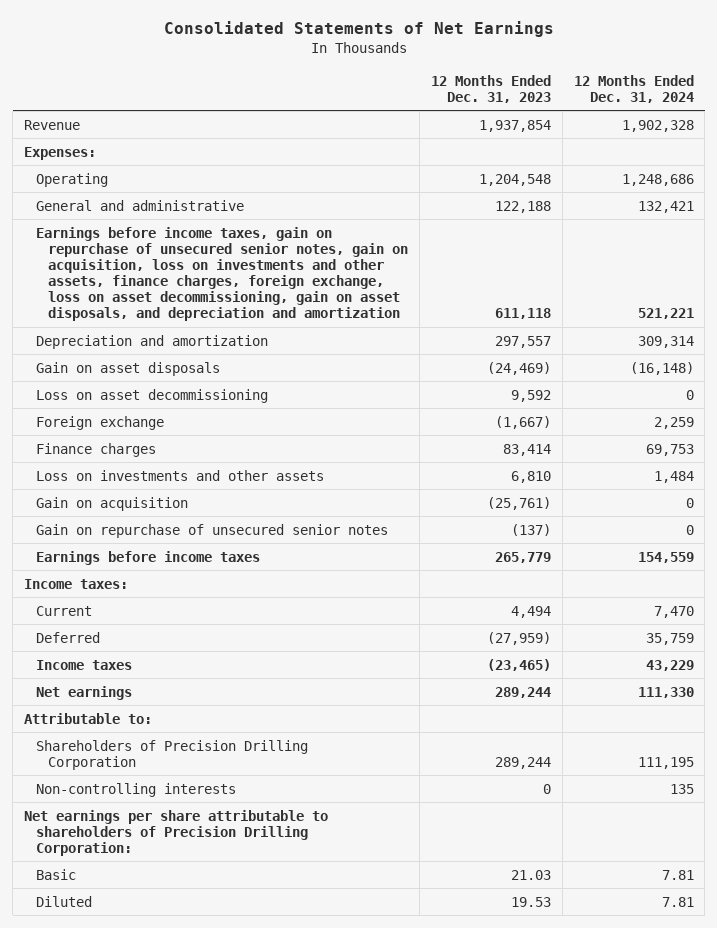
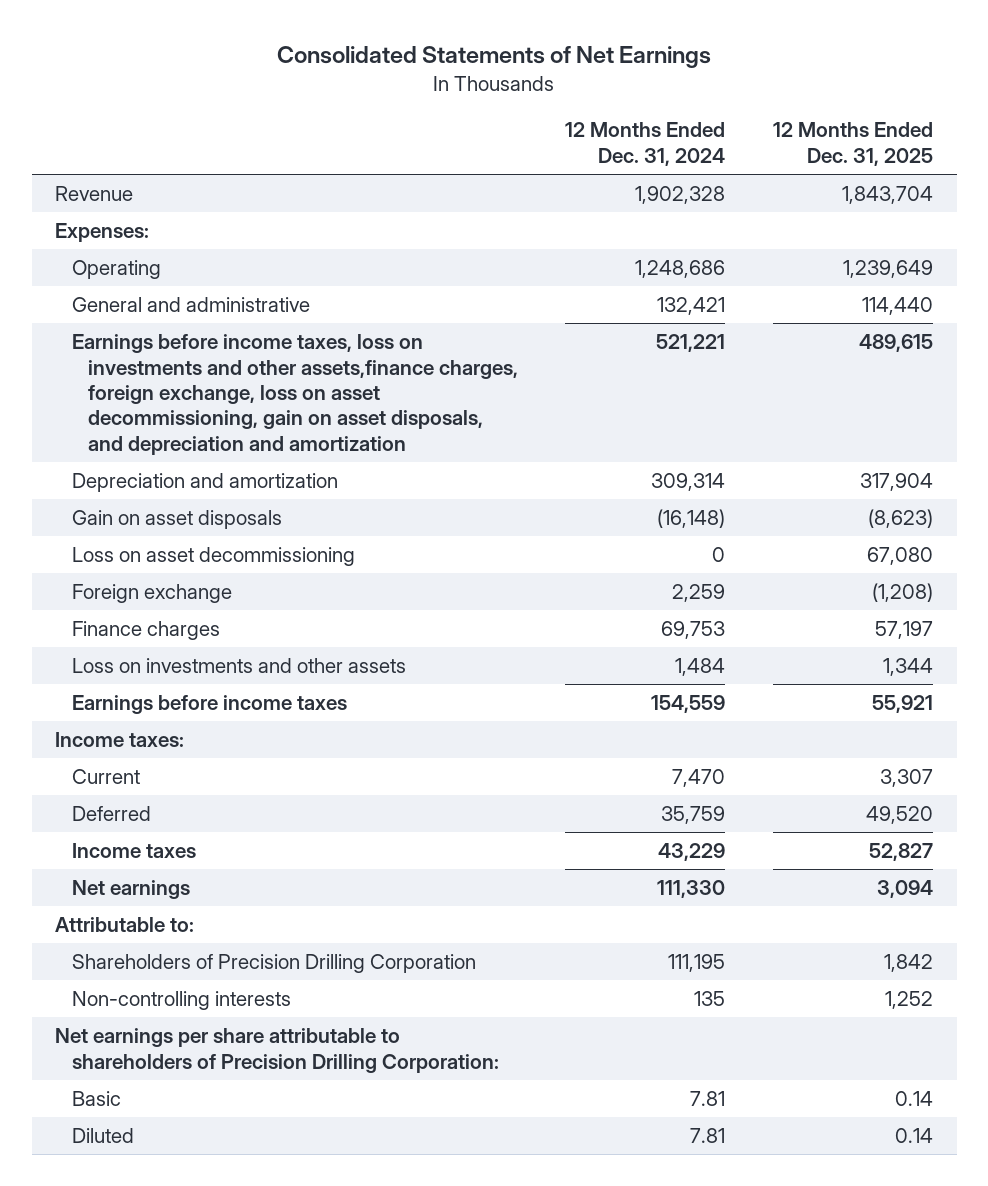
[430,74,551,103] 12 Months Ended Dec. 31, 2023 -> none
none -> [772,122,933,166] 12 Months Ended Dec. 31, 2025
[35,226,409,322] Earnings before income taxes, gain on repurchase of unsecured senior notes, gain on acquisition, loss on investments and other assets, finance charges, foreign exchange, loss on asset decommissioning, gain on asset disposals, and depreciation and amortization -> [71,334,518,455] Earnings before income taxes, loss on investments and other assets,finance charges, foreign exchange, loss on asset decommissioning, gain on asset disposals, and depreciation and amortization
[35,496,188,511] Gain on acquisition -> none
[35,523,388,538] Gain on repurchase of unsecured senior notes -> none

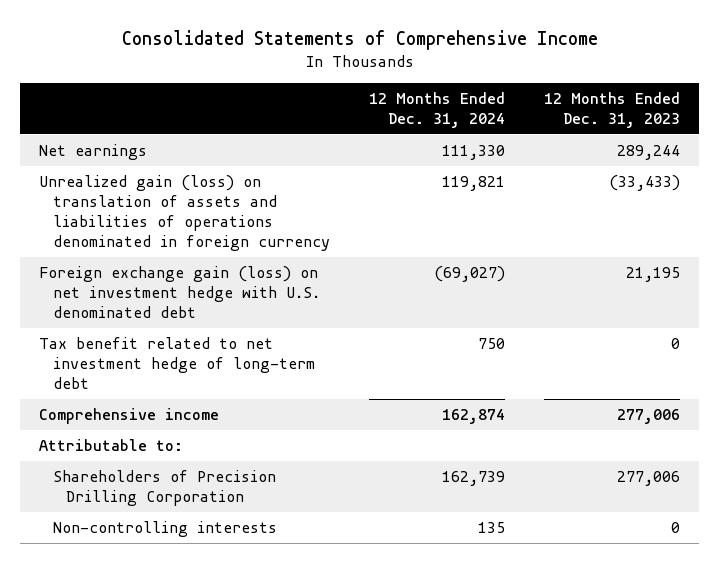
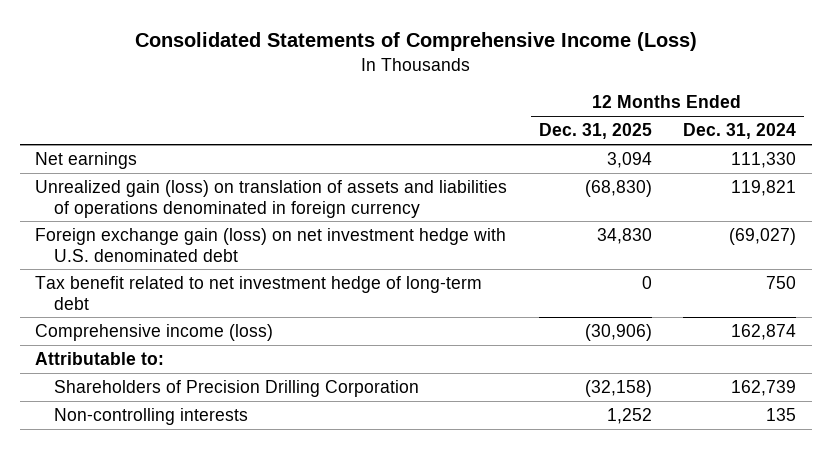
[121,30,598,51] Consolidated Statements of Comprehensive Income -> [134,32,697,52] Consolidated Statements of Comprehensive Income (Loss)
[543,92,680,128] 12 Months Ended Dec. 31, 2023 -> none
none -> [538,123,652,140] Dec. 31, 2025
[39,408,220,425] Comprehensive income -> [35,324,274,342] Comprehensive income (loss)

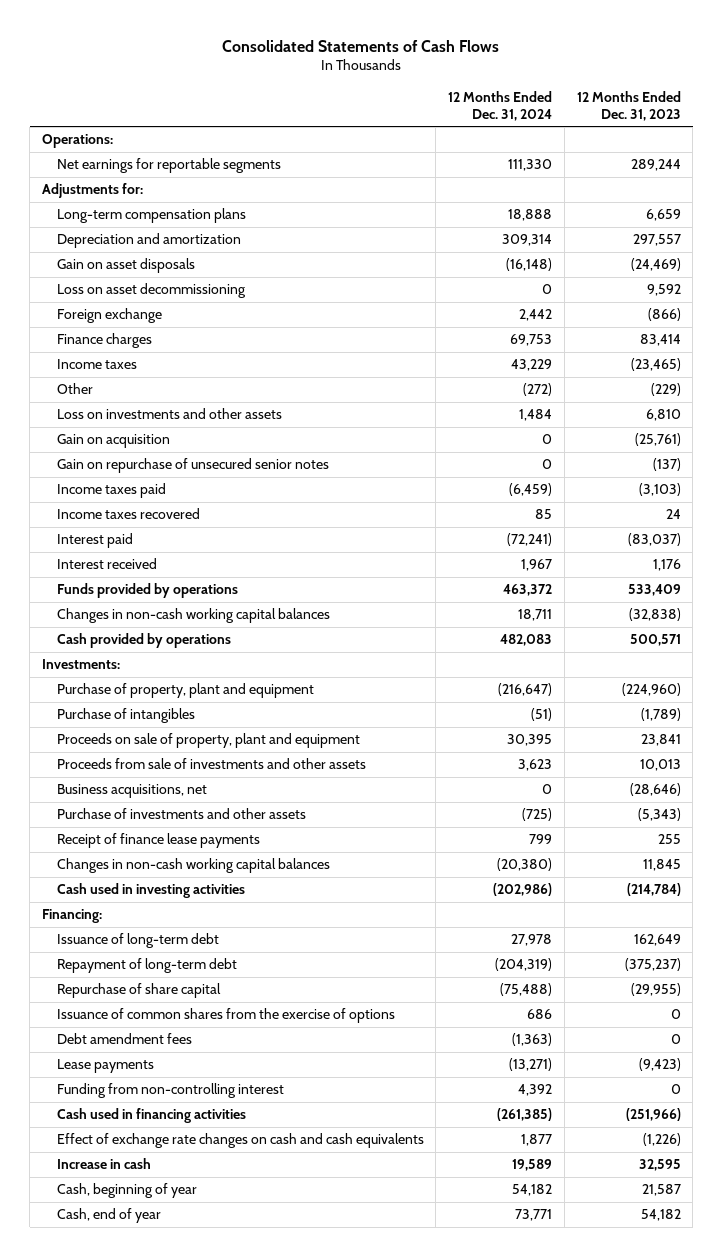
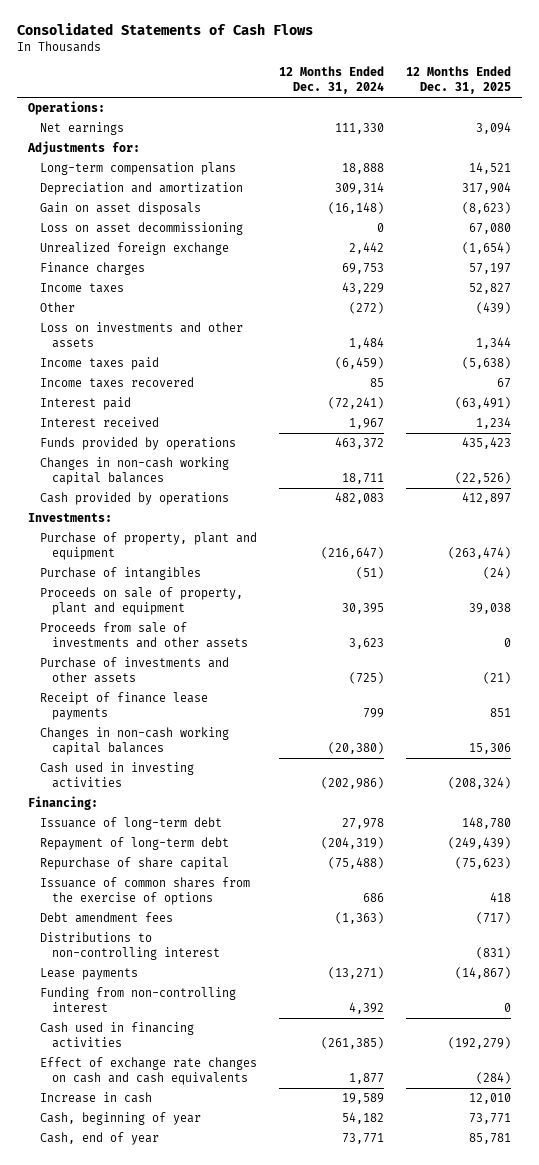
[576,90,681,121] 12 Months Ended Dec. 31, 2023 -> none
none -> [405,66,511,95] 12 Months Ended Dec. 31, 2025
[56,158,281,174] Net earnings for reportable segments -> [39,121,124,135] Net earnings
[56,308,162,324] Foreign exchange -> [39,241,229,255] Unrealized foreign exchange
[56,434,170,449] Gain on acquisition -> none
[56,458,329,474] Gain on repurchase of unsecured senior notes -> none
[56,784,207,799] Business acquisitions, net -> none
none -> [39,931,220,960] Distributions to non-controlling interest

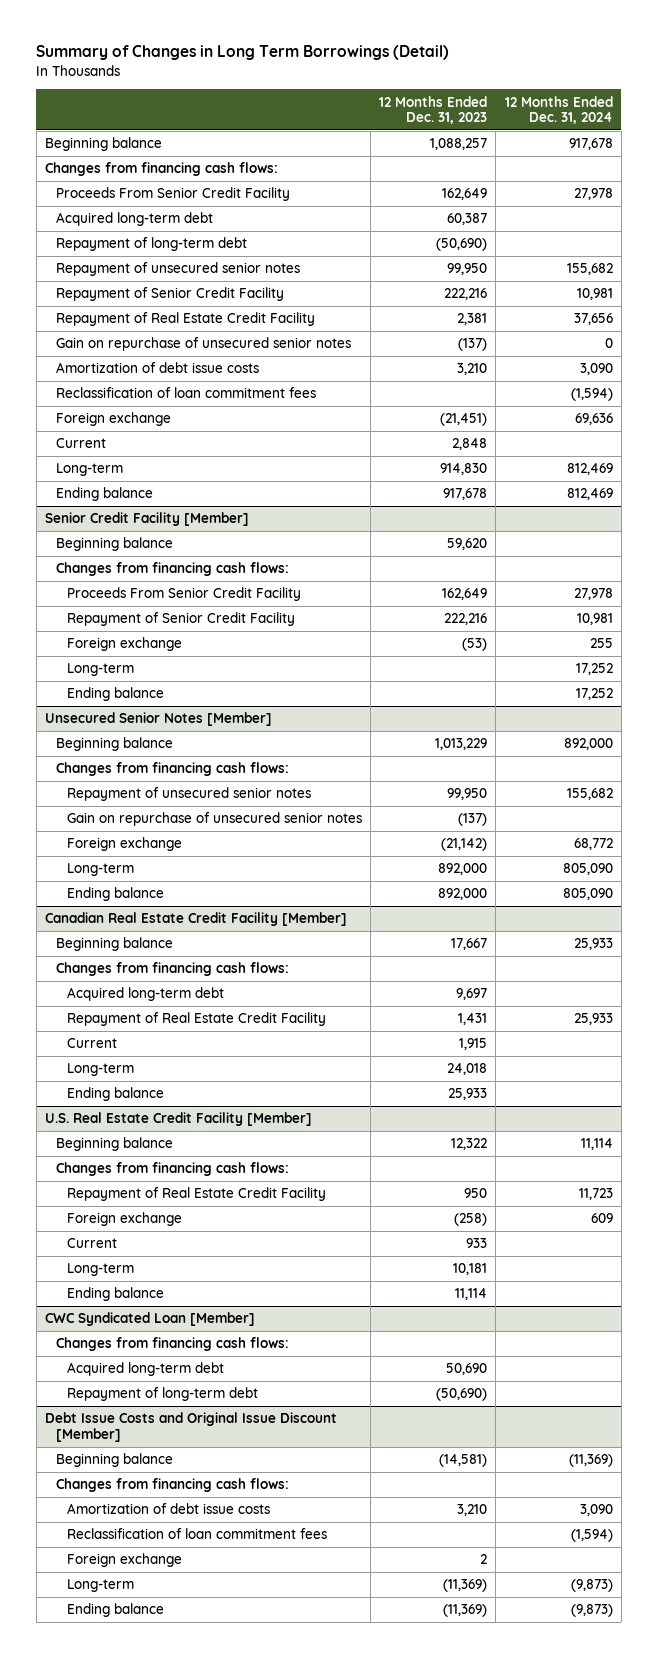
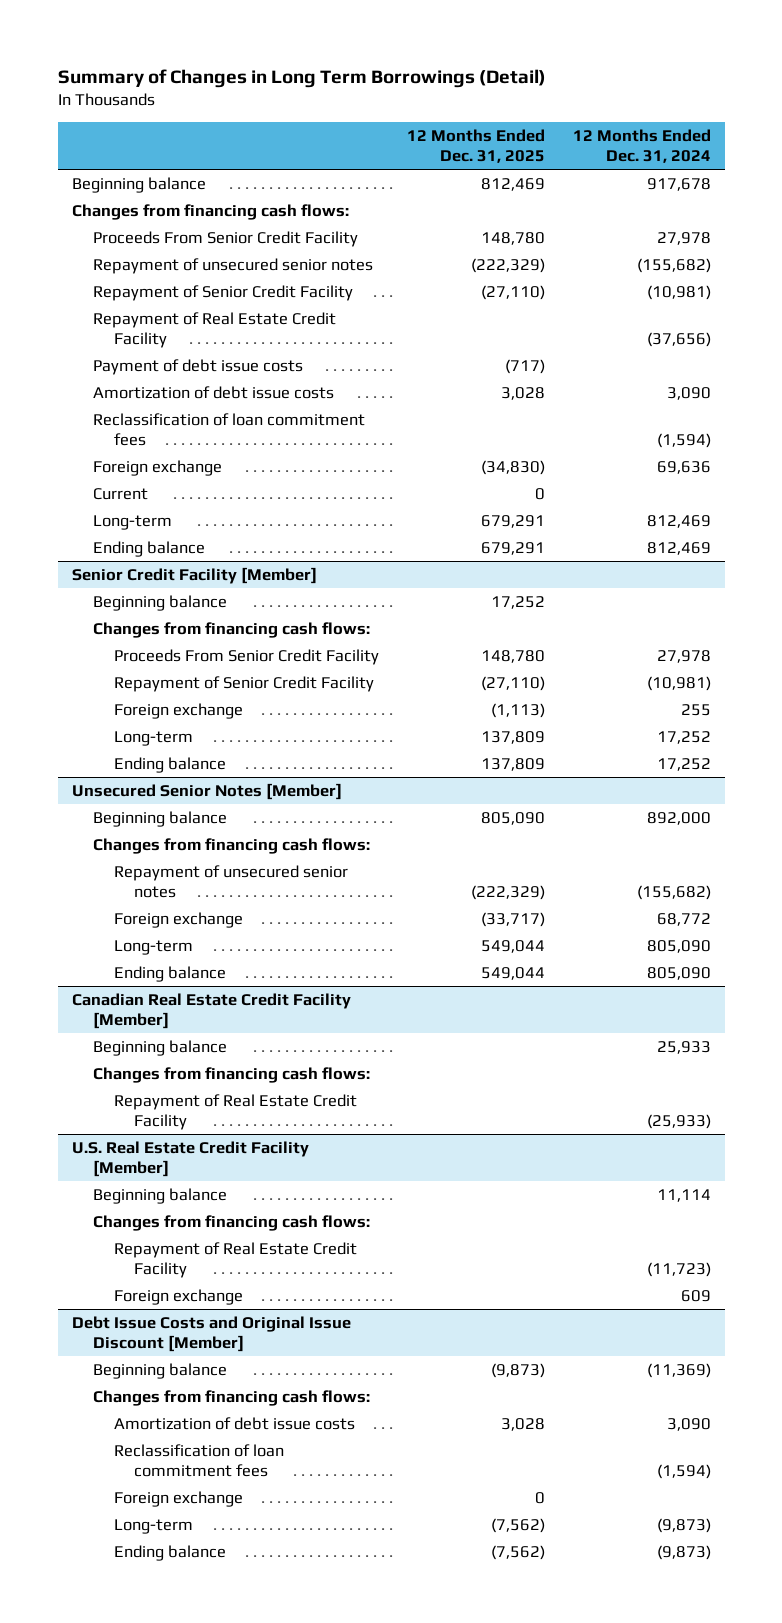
[379,95,488,125] 12 Months Ended Dec. 31, 2023 -> none
none -> [406,128,545,164] 12 Months Ended Dec. 31, 2025
[55,212,213,227] Acquired long-term debt -> none
[55,237,247,252] Repayment of long-term debt -> none
[55,337,351,352] Gain on repurchase of unsecured senior notes -> none
[566,263,613,276] 155,682 -> [636,257,711,273] (155,682)
[576,288,613,301] 10,981 -> [646,284,711,300] (10,981)
[573,313,613,326] 37,656 -> [646,332,711,348] (37,656)
none -> [92,358,303,375] Payment of debt issue costs
[576,613,613,626] 10,981 -> [646,675,711,691] (10,981)
[66,812,362,827] Gain on repurchase of unsecured senior notes -> none
[566,788,613,801] 155,682 -> [636,885,711,901] (155,682)
[66,987,224,1002] Acquired long-term debt -> none
[66,1038,117,1049] Current -> none
[66,1063,134,1077] Long-term -> none
[66,1087,164,1102] Ending balance -> none
[573,1013,613,1026] 25,933 -> [646,1114,711,1130] (25,933)
[578,1188,613,1201] 11,723 -> [646,1262,711,1278] (11,723)
[66,1238,117,1249] Current -> none
[66,1263,134,1277] Long-term -> none
[66,1287,164,1302] Ending balance -> none
[44,1312,255,1327] CWC Syndicated Loan [Member] -> none
[55,1337,289,1352] Changes from financing cash flows: -> none
[66,1362,224,1377] Acquired long-term debt -> none
[66,1387,258,1402] Repayment of long-term debt -> none

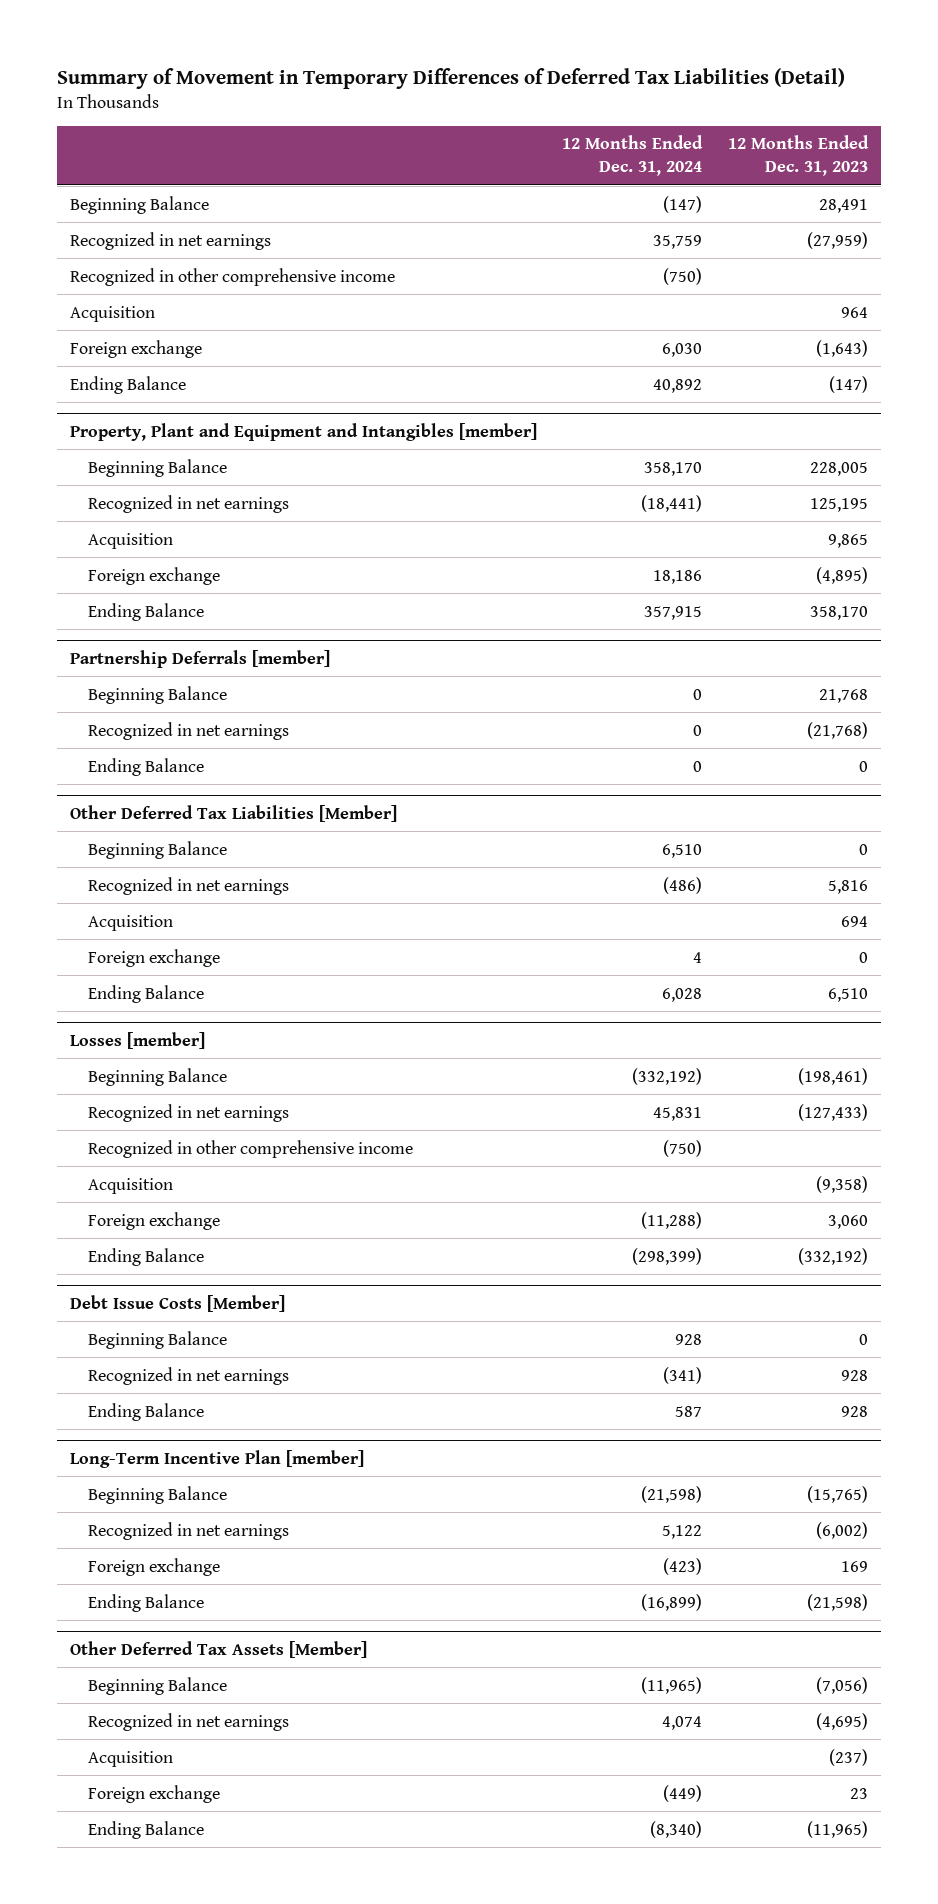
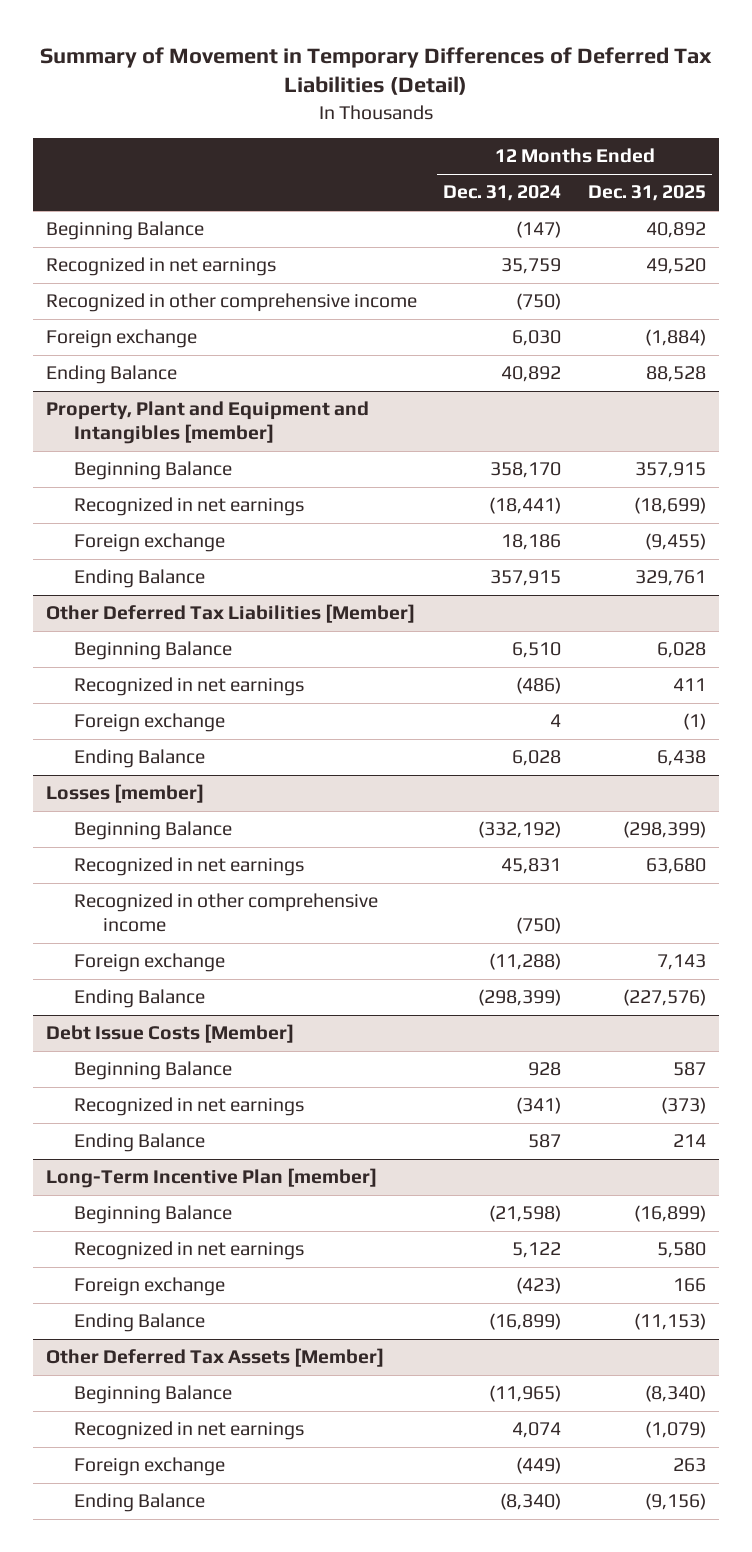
[728,135,870,177] 12 Months Ended Dec. 31, 2023 -> none
none -> [587,185,706,202] Dec. 31, 2025
[69,305,155,322] Acquisition -> none
[88,532,174,549] Acquisition -> none
[69,649,330,668] Partnership Deferrals [member] -> none
[88,685,228,704] Beginning Balance -> none
[88,721,290,740] Recognized in net earnings -> none
[88,757,205,776] Ending Balance -> none
[88,914,174,931] Acquisition -> none
[88,1177,174,1194] Acquisition -> none
[88,1750,174,1767] Acquisition -> none

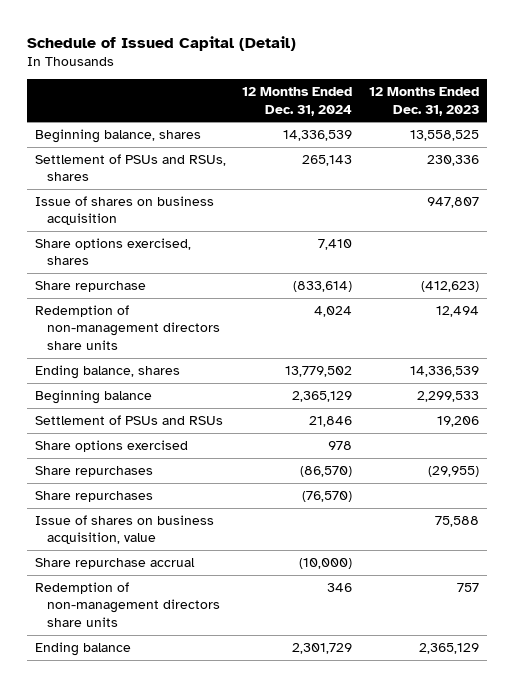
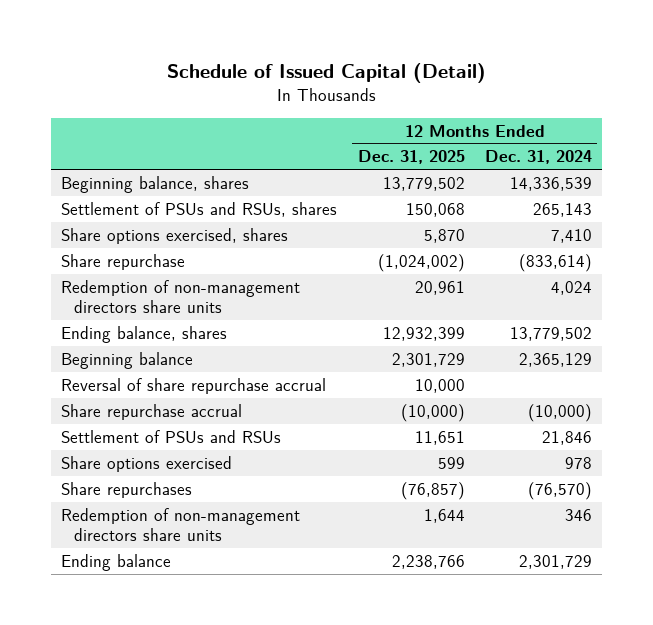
[368,87,479,116] 12 Months Ended Dec. 31, 2023 -> none
none -> [357,150,465,165] Dec. 31, 2025
[35,195,215,226] Issue of shares on business acquisition -> none
none -> [61,377,327,394] Reversal of share repurchase accrual
[35,557,196,569] Share repurchase accrual -> [61,403,243,420] Share repurchase accrual
[35,465,154,477] Share repurchases -> none
[35,514,215,545] Issue of shares on business acquisition, value -> none

